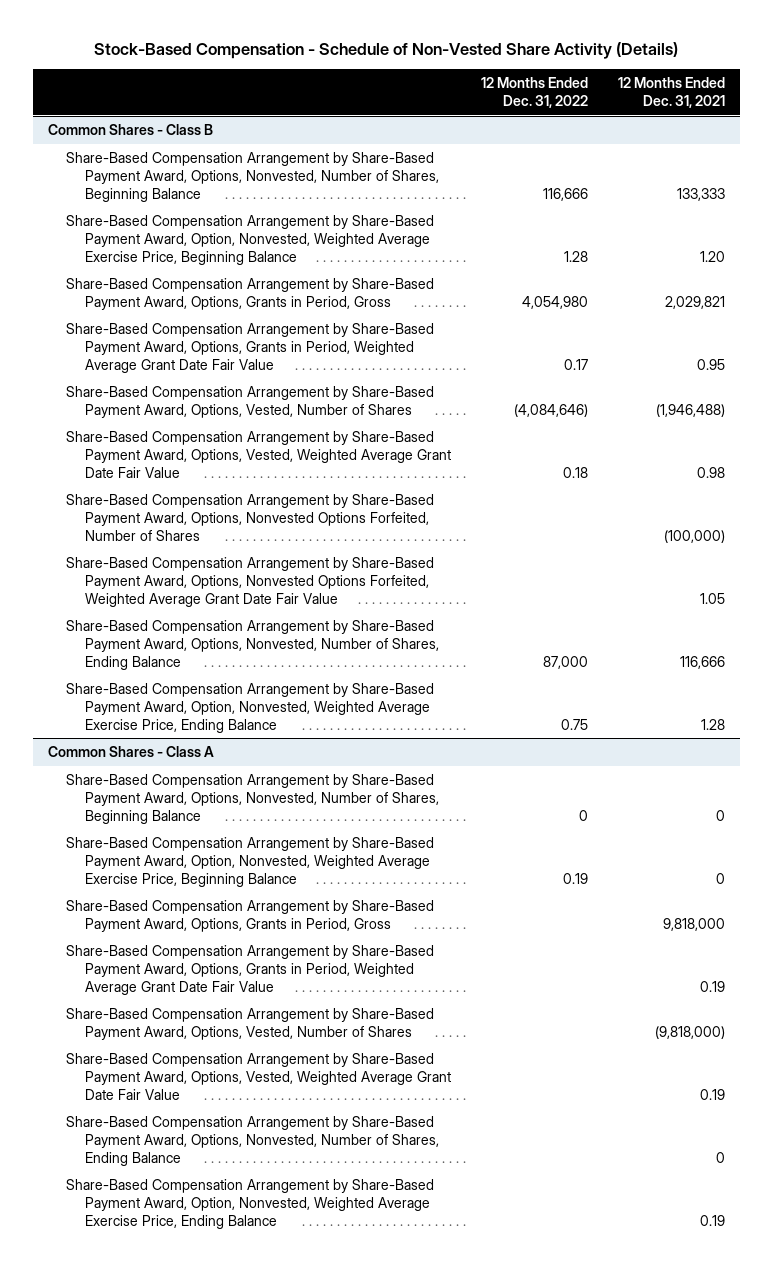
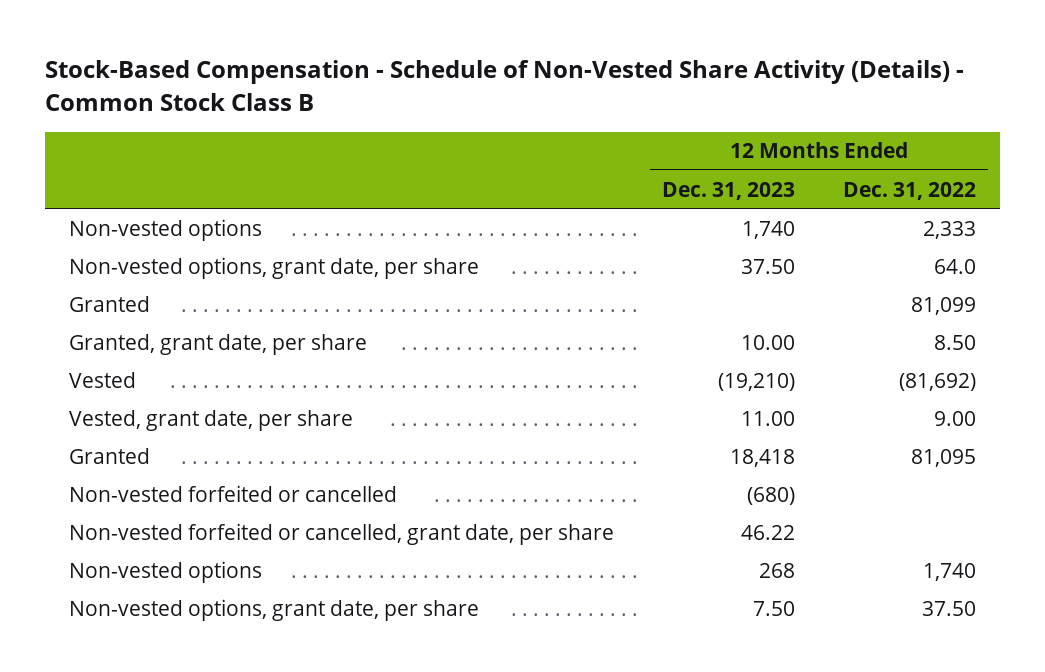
[94,42,679,60] Stock-Based Compensation - Schedule of Non-Vested Share Activity (Details) -> [45,60,965,111] Stock-Based Compensation - Schedule of Non-Vested Share Activity (Details) - Common Stock Class B
[617,77,725,109] 12 Months Ended Dec. 31, 2021 -> none
none -> [662,181,796,200] Dec. 31, 2023
[48,123,214,135] Common Shares - Class B -> none
[66,151,439,202] Share-Based Compensation Arrangement by Share-Based Payment Award, Options, Nonvested, Number of Shares, Beginning Balance -> none
[66,214,435,265] Share-Based Compensation Arrangement by Share-Based Payment Award, Option, Nonvested, Weighted Average Exercise Price, Beginning Balance -> none
[66,277,435,310] Share-Based Compensation Arrangement by Share-Based Payment Award, Options, Grants in Period, Gross -> none
[66,322,435,373] Share-Based Compensation Arrangement by Share-Based Payment Award, Options, Grants in Period, Weighted Average Grant Date Fair Value -> none
[66,385,435,418] Share-Based Compensation Arrangement by Share-Based Payment Award, Options, Vested, Number of Shares -> none
[66,430,451,478] Share-Based Compensation Arrangement by Share-Based Payment Award, Options, Vested, Weighted Average Grant Date Fair Value -> none
[66,493,435,541] Share-Based Compensation Arrangement by Share-Based Payment Award, Options, Nonvested Options Forfeited, Number of Shares -> none
[66,556,435,607] Share-Based Compensation Arrangement by Share-Based Payment Award, Options, Nonvested Options Forfeited, Weighted Average Grant Date Fair Value -> none
[66,619,439,670] Share-Based Compensation Arrangement by Share-Based Payment Award, Options, Nonvested, Number of Shares, Ending Balance -> none
[66,682,435,733] Share-Based Compensation Arrangement by Share-Based Payment Award, Option, Nonvested, Weighted Average Exercise Price, Ending Balance -> none
[48,745,215,757] Common Shares - Class A -> none
[66,773,439,824] Share-Based Compensation Arrangement by Share-Based Payment Award, Options, Nonvested, Number of Shares, Beginning Balance -> none
[66,836,435,887] Share-Based Compensation Arrangement by Share-Based Payment Award, Option, Nonvested, Weighted Average Exercise Price, Beginning Balance -> none
[66,899,435,932] Share-Based Compensation Arrangement by Share-Based Payment Award, Options, Grants in Period, Gross -> none
[66,944,435,995] Share-Based Compensation Arrangement by Share-Based Payment Award, Options, Grants in Period, Weighted Average Grant Date Fair Value -> none
[66,1007,435,1040] Share-Based Compensation Arrangement by Share-Based Payment Award, Options, Vested, Number of Shares -> none
[66,1052,451,1100] Share-Based Compensation Arrangement by Share-Based Payment Award, Options, Vested, Weighted Average Grant Date Fair Value -> none
[66,1115,439,1166] Share-Based Compensation Arrangement by Share-Based Payment Award, Options, Nonvested, Number of Shares, Ending Balance -> none
[66,1178,435,1229] Share-Based Compensation Arrangement by Share-Based Payment Award, Option, Nonvested, Weighted Average Exercise Price, Ending Balance -> none
none -> [69,218,263,241] Non-vested options
none -> [69,256,480,279] Non-vested options, grant date, per share
none -> [69,295,151,312] Granted
none -> [69,333,368,355] Granted, grant date, per share
none -> [69,371,137,388] Vested
none -> [69,409,354,431] Vested, grant date, per share
none -> [69,447,151,464] Granted
none -> [69,484,398,502] Non-vested forfeited or cancelled
none -> [69,522,615,545] Non-vested forfeited or cancelled, grant date, per share
none -> [69,560,263,583] Non-vested options
none -> [69,598,480,621] Non-vested options, grant date, per share

